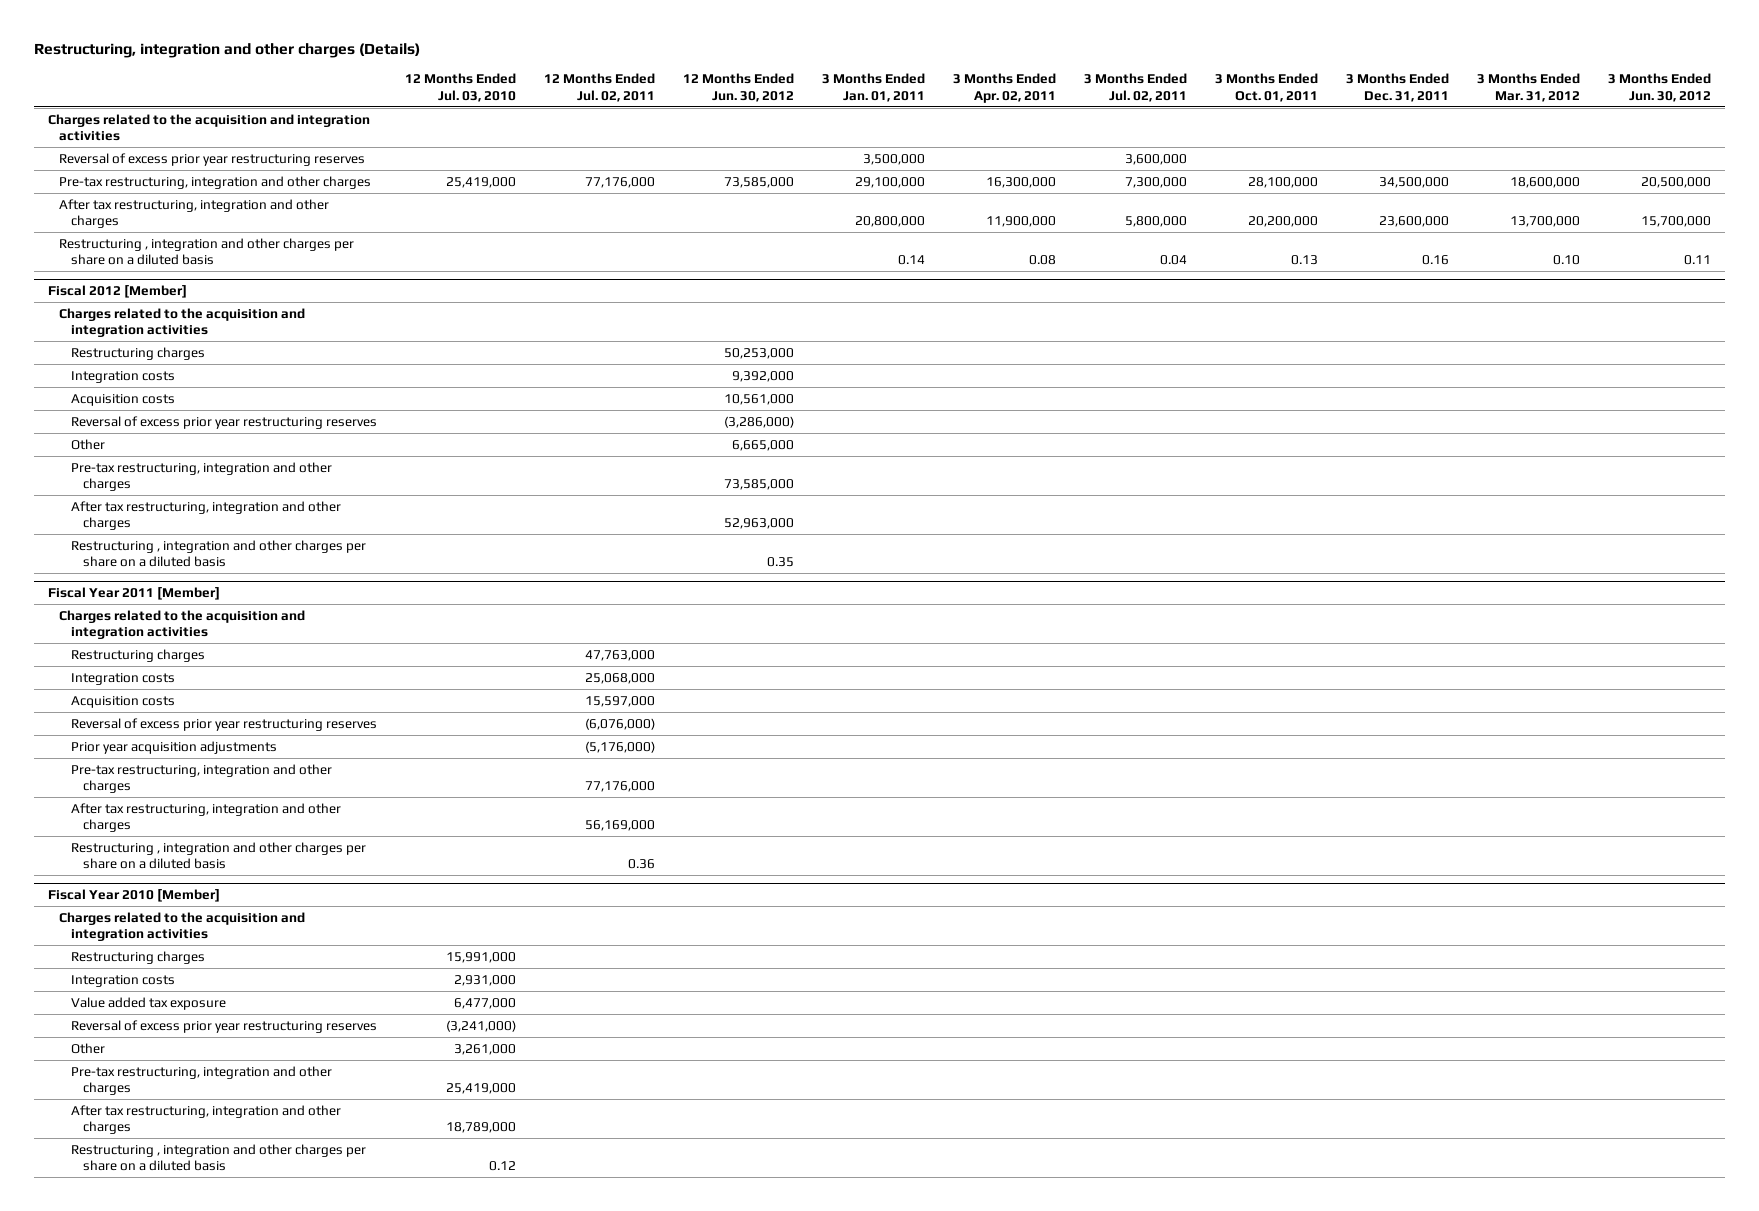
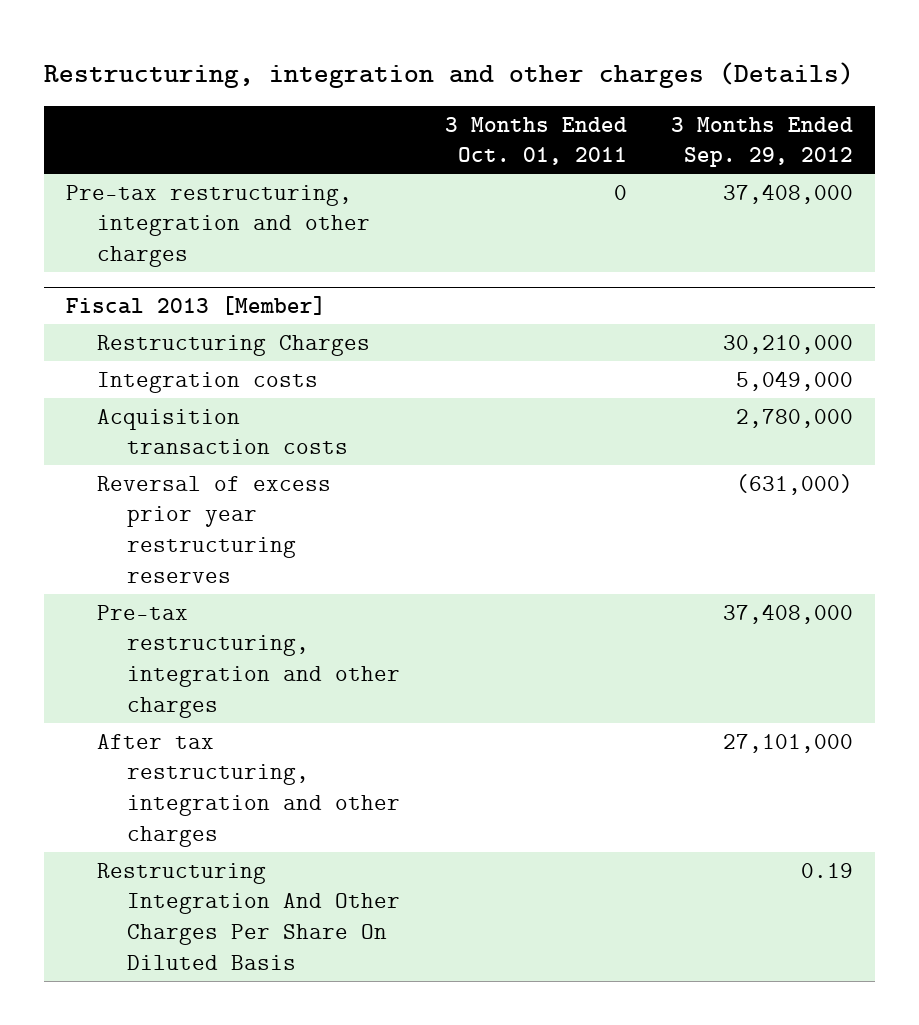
[405,73,517,102] 12 Months Ended Jul. 03, 2010 -> none
[544,73,656,102] 12 Months Ended Jul. 02, 2011 -> none
[683,73,795,102] 12 Months Ended Jun. 30, 2012 -> none
[822,73,926,102] 3 Months Ended Jan. 01, 2011 -> none
[953,73,1057,103] 3 Months Ended Apr. 02, 2011 -> none
[1084,73,1188,102] 3 Months Ended Jul. 02, 2011 -> none
[1346,73,1450,102] 3 Months Ended Dec. 31, 2011 -> none
[1477,73,1581,102] 3 Months Ended Mar. 31, 2012 -> none
[1607,73,1711,102] 3 Months Ended Jun. 30, 2012 -> none
none -> [670,116,853,168] 3 Months Ended Sep. 29, 2012
[47,113,370,142] Charges related to the acquisition and integration activities -> none
[59,152,366,166] Reversal of excess prior year restructuring reserves -> none
[59,198,330,229] After tax restructuring, integration and other charges -> none
[59,237,355,266] Restructuring , integration and other charges per share on a diluted basis -> none
[47,284,187,298] Fiscal 2012 [Member] -> none
[59,307,306,338] Charges related to the acquisition and integration activities -> none
[71,346,206,360] Restructuring charges -> none
[71,370,176,383] Integration costs -> none
[71,393,176,406] Acquisition costs -> none
[71,415,378,429] Reversal of excess prior year restructuring reserves -> none
[71,438,106,450] Other -> none
[71,461,333,492] Pre-tax restructuring, integration and other charges -> none
[71,500,342,531] After tax restructuring, integration and other charges -> none
[71,539,367,568] Restructuring , integration and other charges per share on a diluted basis -> none
[47,586,220,600] Fiscal Year 2011 [Member] -> none
[59,609,306,640] Charges related to the acquisition and integration activities -> none
[71,648,206,662] Restructuring charges -> none
[71,672,176,685] Integration costs -> none
[71,695,176,708] Acquisition costs -> none
[71,717,378,731] Reversal of excess prior year restructuring reserves -> none
[71,740,278,754] Prior year acquisition adjustments -> none
[71,763,333,794] Pre-tax restructuring, integration and other charges -> none
[71,802,342,833] After tax restructuring, integration and other charges -> none
[71,841,367,870] Restructuring , integration and other charges per share on a diluted basis -> none
[47,888,220,902] Fiscal Year 2010 [Member] -> none
[59,911,306,942] Charges related to the acquisition and integration activities -> none
[71,950,206,964] Restructuring charges -> none
[71,974,176,987] Integration costs -> none
[71,996,227,1010] Value added tax exposure -> none
[71,1019,378,1033] Reversal of excess prior year restructuring reserves -> none
[71,1042,106,1054] Other -> none
[71,1065,333,1096] Pre-tax restructuring, integration and other charges -> none
[71,1104,342,1135] After tax restructuring, integration and other charges -> none
[71,1143,367,1172] Restructuring , integration and other charges per share on a diluted basis -> none
[1248,176,1319,188] 28,100,000 -> [613,184,627,200] 0
none -> [66,296,327,316] Fiscal 2013 [Member]
none -> [96,334,370,356] Restructuring Charges
none -> [96,371,318,393] Integration costs
none -> [96,408,349,455] Acquisition transaction costs
none -> [96,475,331,583] Reversal of excess prior year restructuring reserves
none -> [96,604,401,718] Pre-tax restructuring, integration and other charges
none -> [96,733,401,847] After tax restructuring, integration and other charges
none -> [96,862,401,970] Restructuring Integration And Other Charges Per Share On Diluted Basis

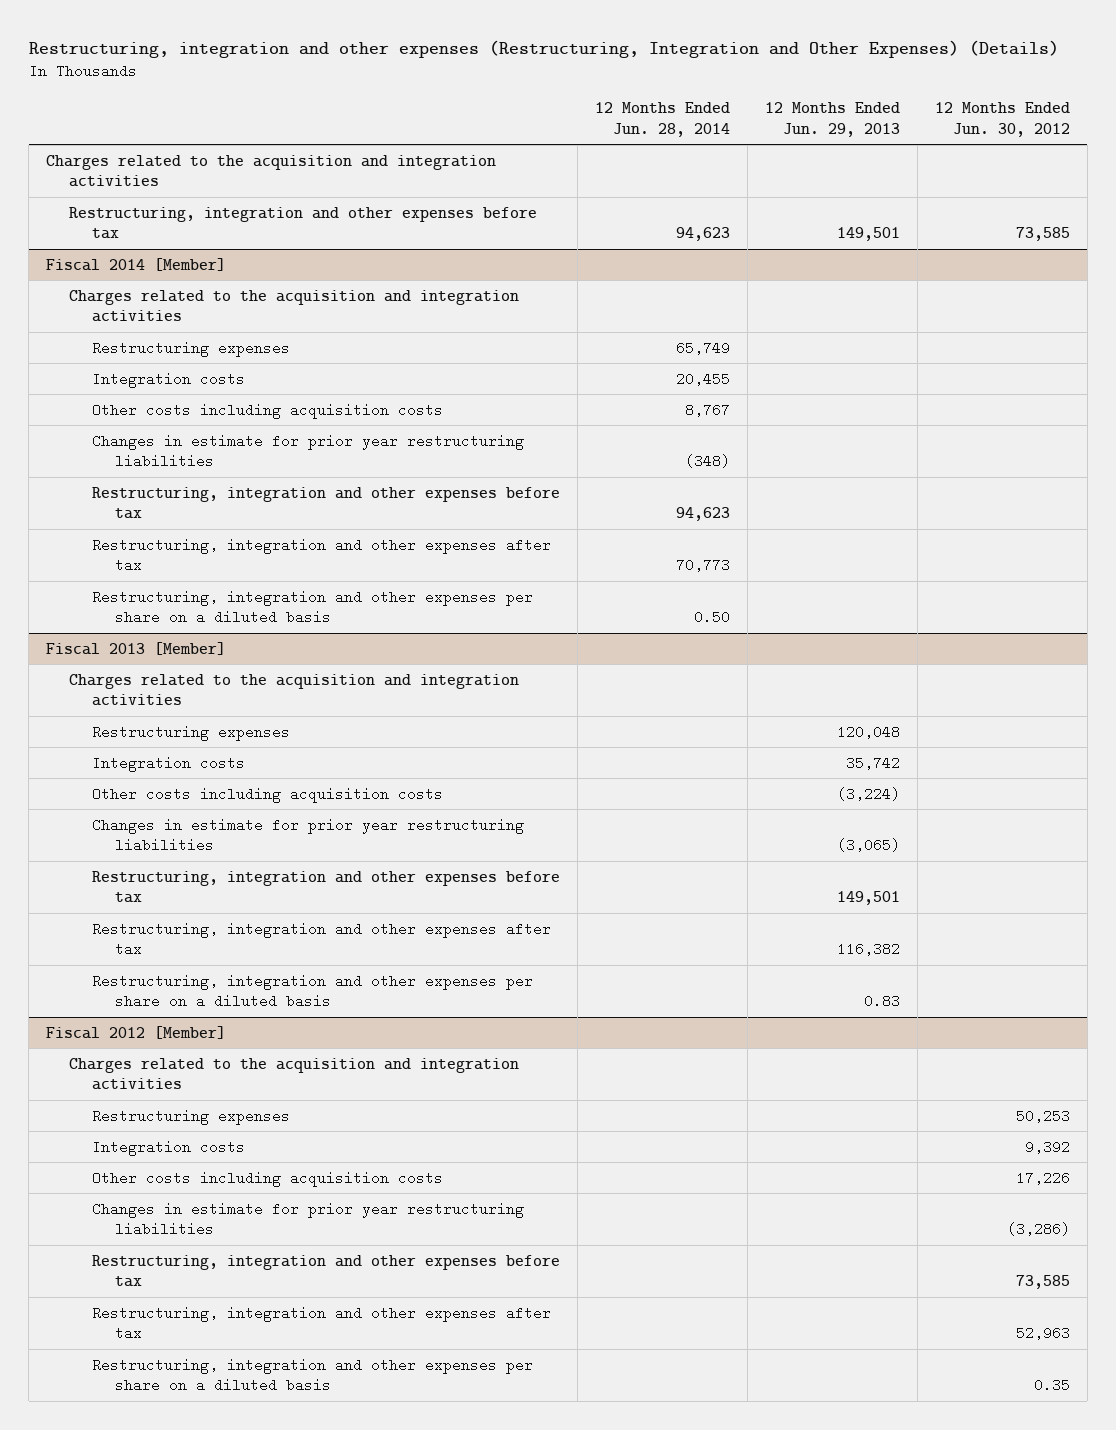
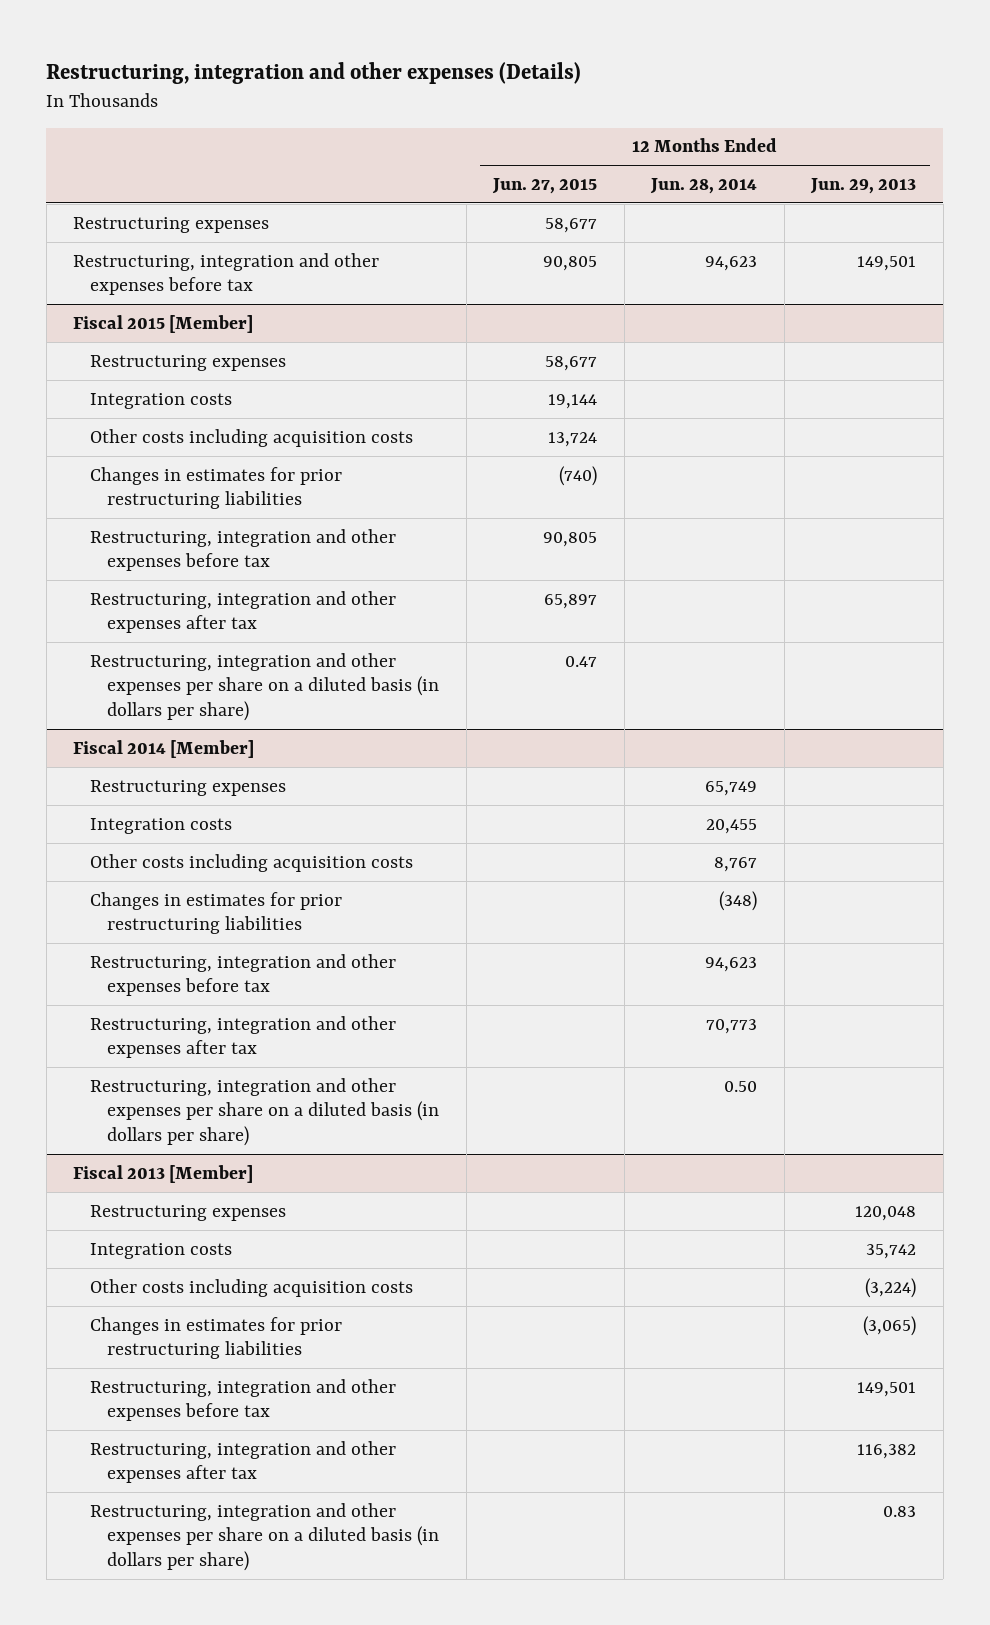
[28,40,1059,59] Restructuring, integration and other expenses (Restructuring, Integration and Other Expenses) (Details) -> [46,61,582,84] Restructuring, integration and other expenses (Details)
[934,102,1070,137] 12 Months Ended Jun. 30, 2012 -> none
none -> [492,178,598,195] Jun. 27, 2015
[46,154,497,187] Charges related to the acquisition and integration activities -> none
none -> [73,216,270,233] Restructuring expenses
none -> [73,314,254,333] Fiscal 2015 [Member]
none -> [90,354,287,371] Restructuring expenses
none -> [90,392,233,409] Integration costs
none -> [90,428,414,447] Other costs including acquisition costs
none -> [90,466,343,510] Changes in estimates for prior restructuring liabilities
none -> [90,528,397,572] Restructuring, integration and other expenses before tax
none -> [90,590,397,634] Restructuring, integration and other expenses after tax
none -> [90,652,440,722] Restructuring, integration and other expenses per share on a diluted basis (in dollars per share)
[69,289,520,322] Charges related to the acquisition and integration activities -> none
[92,433,525,468] Changes in estimate for prior year restructuring liabilities -> [90,891,343,935] Changes in estimates for prior restructuring liabilities
[92,589,534,624] Restructuring, integration and other expenses per share on a diluted basis -> [90,1077,440,1147] Restructuring, integration and other expenses per share on a diluted basis (in dollars per share)
[69,673,520,706] Charges related to the acquisition and integration activities -> none
[92,817,525,852] Changes in estimate for prior year restructuring liabilities -> [90,1316,343,1360] Changes in estimates for prior restructuring liabilities
[46,1025,227,1039] Fiscal 2012 [Member] -> none
[69,1057,520,1090] Charges related to the acquisition and integration activities -> none
[92,1108,291,1125] Restructuring expenses -> none
[92,1139,246,1156] Integration costs -> none
[92,1170,444,1187] Other costs including acquisition costs -> none
[92,1201,525,1236] Changes in estimate for prior year restructuring liabilities -> none
[92,1254,561,1287] Restructuring, integration and other expenses before tax -> none
[92,1305,552,1340] Restructuring, integration and other expenses after tax -> none
[92,1357,534,1392] Restructuring, integration and other expenses per share on a diluted basis -> none
[92,973,534,1008] Restructuring, integration and other expenses per share on a diluted basis -> [90,1502,440,1572] Restructuring, integration and other expenses per share on a diluted basis (in dollars per share)

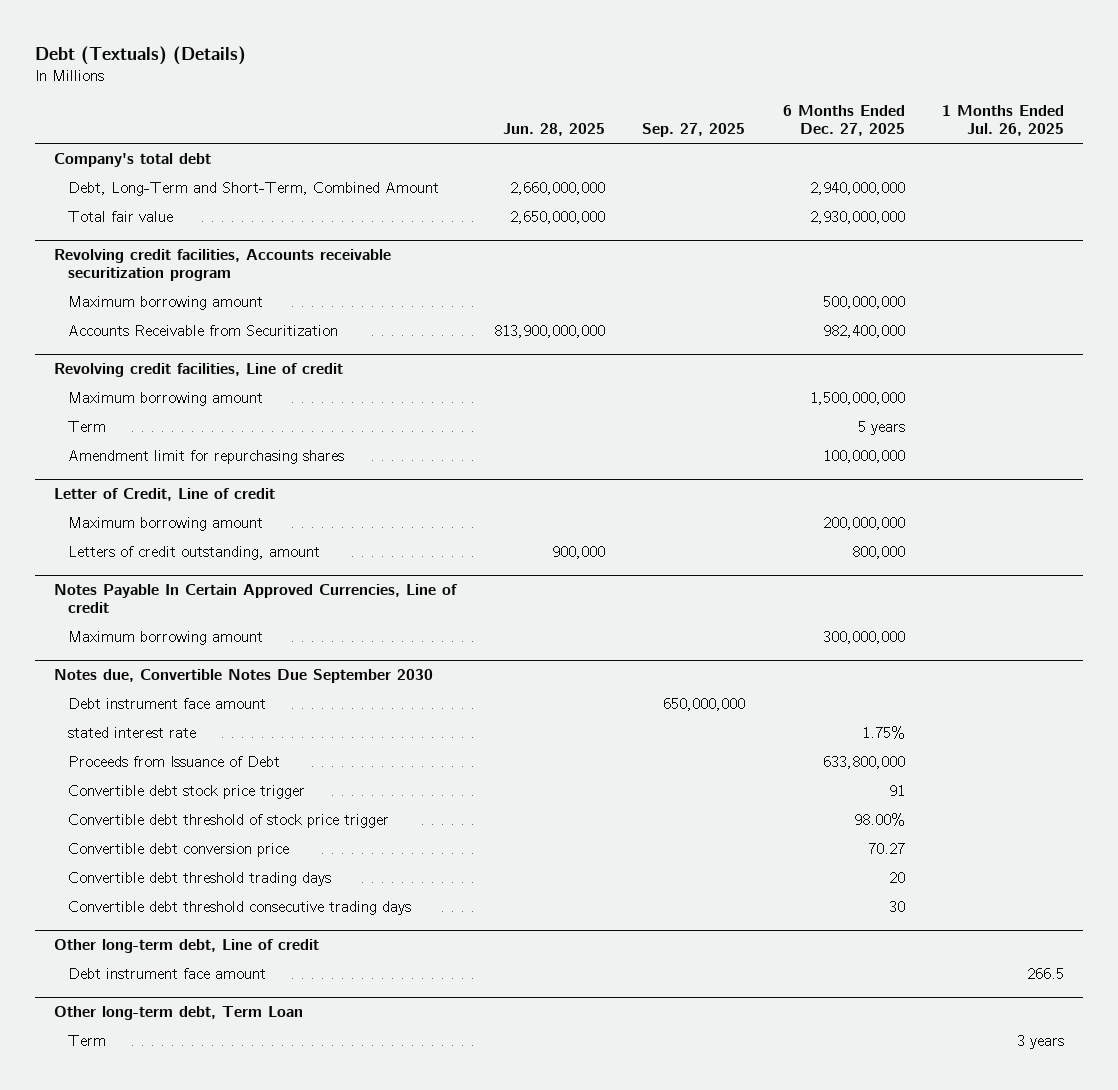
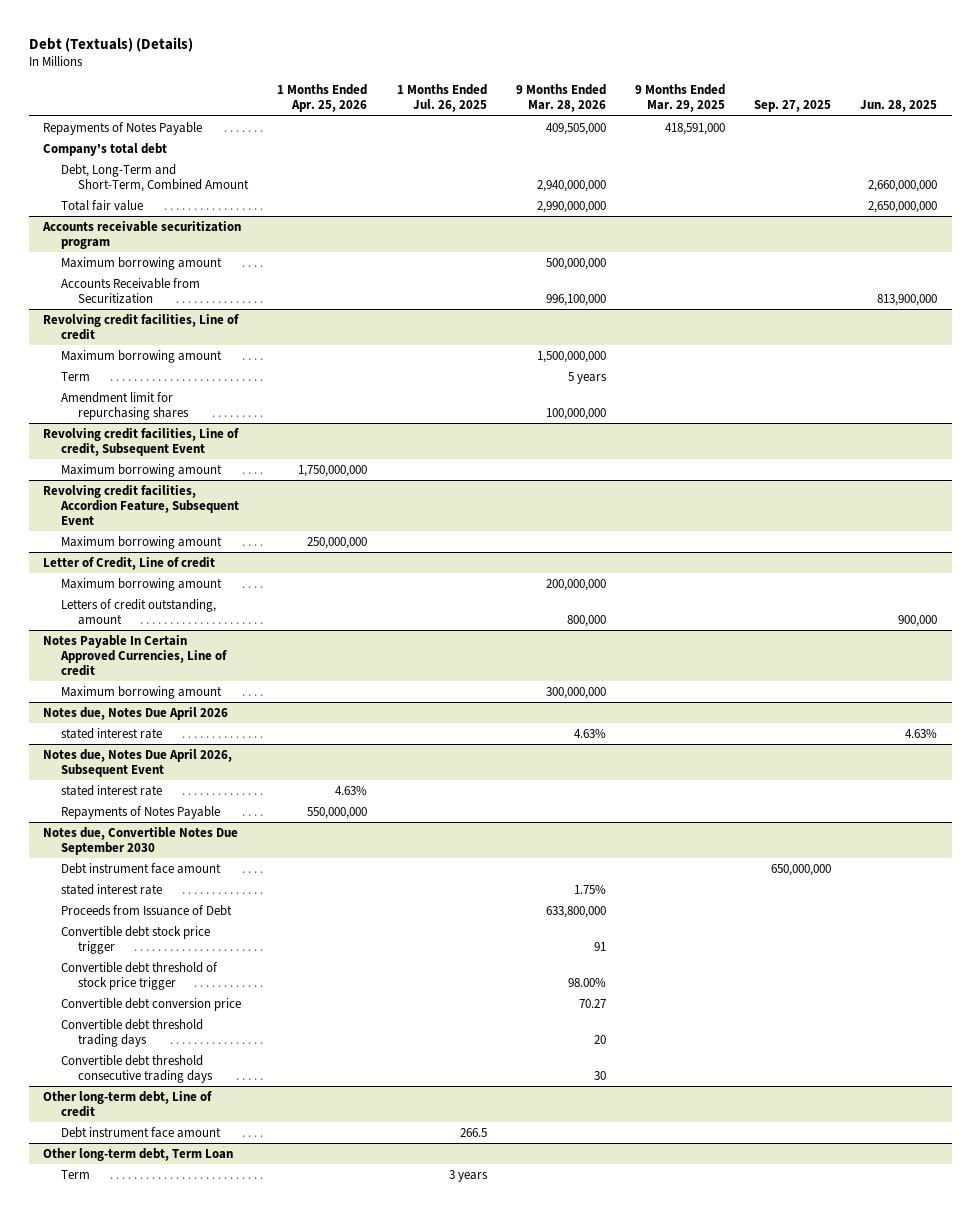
[782,105,905,137] 6 Months Ended Dec. 27, 2025 -> none
none -> [277,84,368,113] 1 Months Ended Apr. 25, 2026
none -> [515,84,606,113] 9 Months Ended Mar. 28, 2026
none -> [634,84,725,113] 9 Months Ended Mar. 29, 2025
none -> [43,121,203,135] Repayments of Notes Payable
[54,248,392,281] Revolving credit facilities, Accounts receivable securitization program -> [42,220,242,249] Accounts receivable securitization program
[493,324,605,338] 813,900,000,000 -> [877,293,938,306] 813,900,000
none -> [43,427,240,456] Revolving credit facilities, Line of credit, Subsequent Event
none -> [60,463,222,477] Maximum borrowing amount
none -> [43,484,239,525] Revolving credit facilities, Accordion Feature, Subsequent Event
none -> [60,535,222,549] Maximum borrowing amount
none -> [43,706,229,720] Notes due, Notes Due April 2026
none -> [60,727,162,739] stated interest rate
none -> [43,748,233,777] Notes due, Notes Due April 2026, Subsequent Event
none -> [60,784,162,796] stated interest rate
none -> [60,805,220,819] Repayments of Notes Payable

